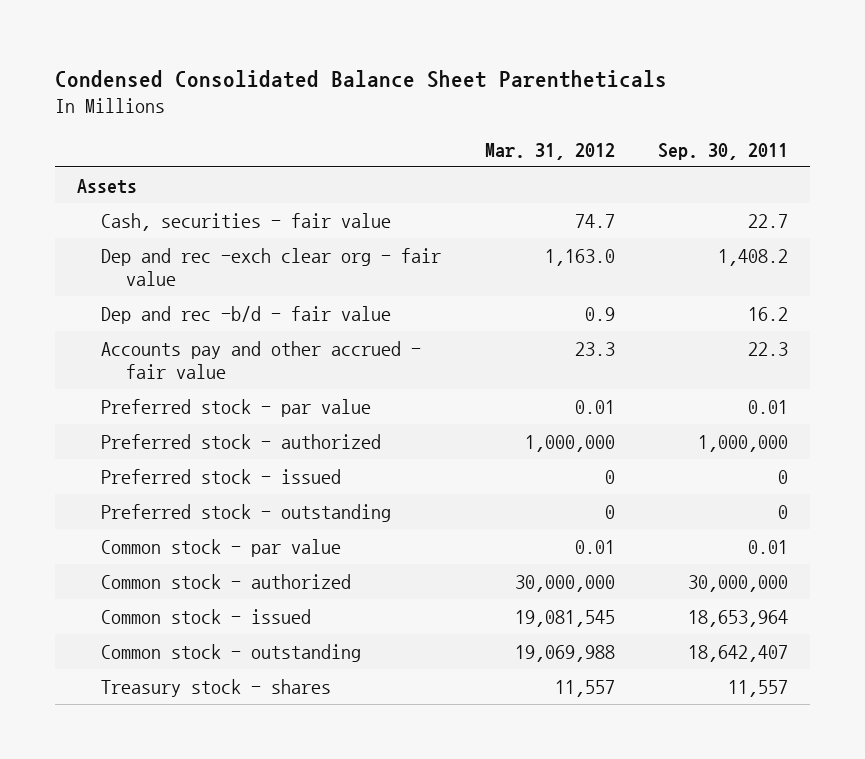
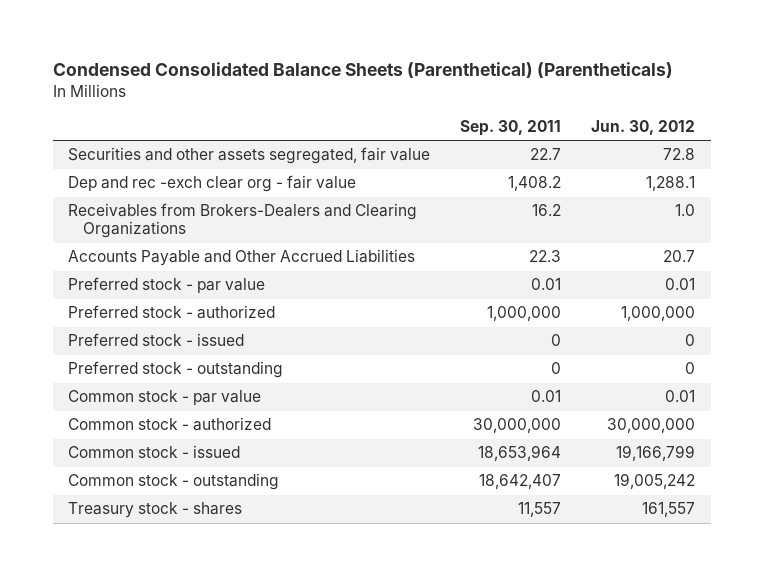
[54,69,667,88] Condensed Consolidated Balance Sheet Parentheticals -> [52,62,673,79] Condensed Consolidated Balance Sheets (Parenthetical) (Parentheticals)
[484,142,615,160] Mar. 31, 2012 -> none
none -> [591,120,696,136] Jun. 30, 2012
[76,178,137,194] Assets -> none
[101,212,392,231] Cash, securities - fair value -> [67,147,430,165] Securities and other assets segregated, fair value
[101,305,392,324] Dep and rec -b/d - fair value -> [67,203,417,239] Receivables from Brokers-Dealers and Clearing Organizations
[101,340,422,380] Accounts pay and other accrued - fair value -> [67,249,415,267] Accounts Payable and Other Accrued Liabilities

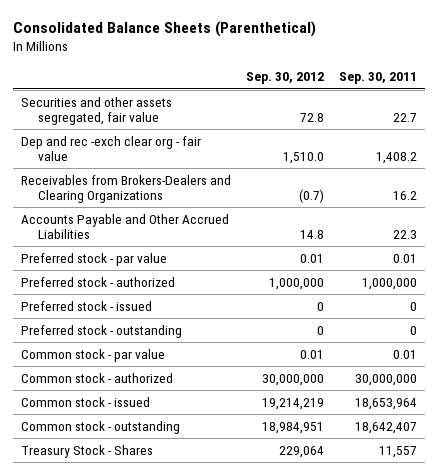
[52,62,673,79] Condensed Consolidated Balance Sheets (Parenthetical) (Parentheticals) -> [12,21,316,38] Consolidated Balance Sheets (Parenthetical)
[591,120,696,136] Jun. 30, 2012 -> none
none -> [245,72,324,85] Sep. 30, 2012
[67,502,242,519] Treasury stock - shares -> [20,444,153,458] Treasury Stock - Shares

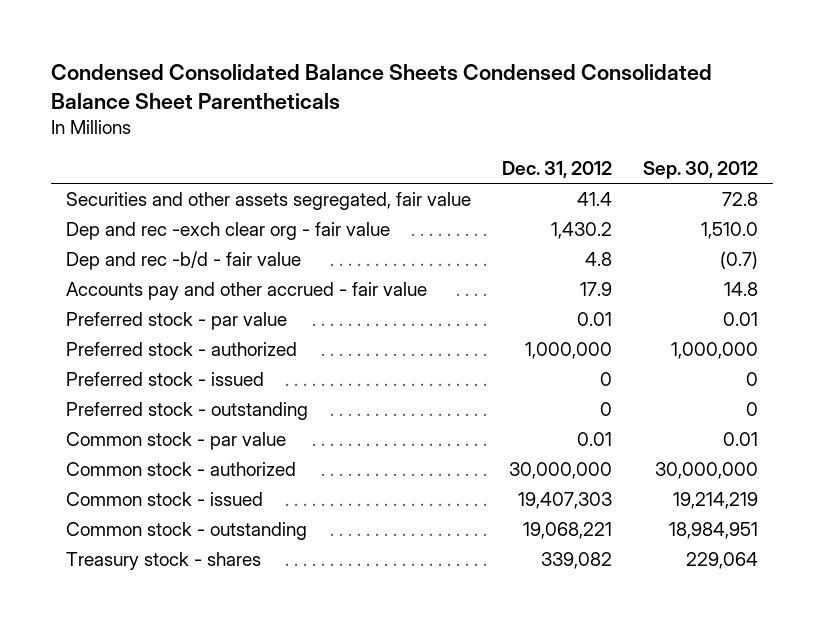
[12,21,316,38] Consolidated Balance Sheets (Parenthetical) -> [50,63,712,110] Condensed Consolidated Balance Sheets Condensed Consolidated Balance Sheet Parentheticals
[339,72,418,85] Sep. 30, 2011 -> none
none -> [501,161,612,179] Dec. 31, 2012
[20,174,231,204] Receivables from Brokers-Dealers and Clearing Organizations -> none
none -> [66,250,302,270] Dep and rec -b/d - fair value
[20,213,229,240] Accounts Payable and Other Accrued Liabilities -> [66,281,428,300] Accounts pay and other accrued - fair value
[20,444,153,458] Treasury Stock - Shares -> [66,551,262,570] Treasury stock - shares

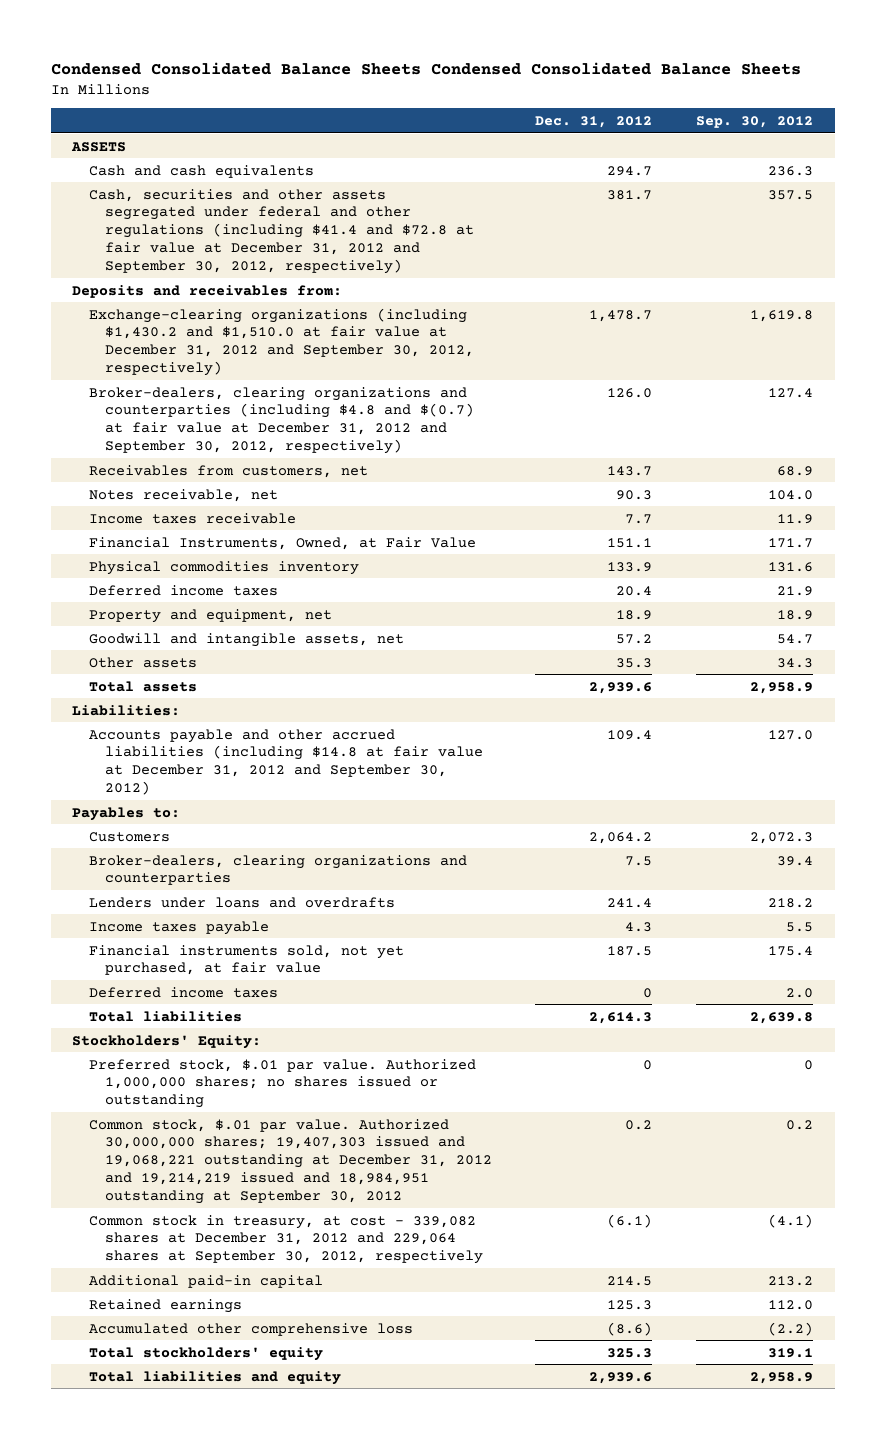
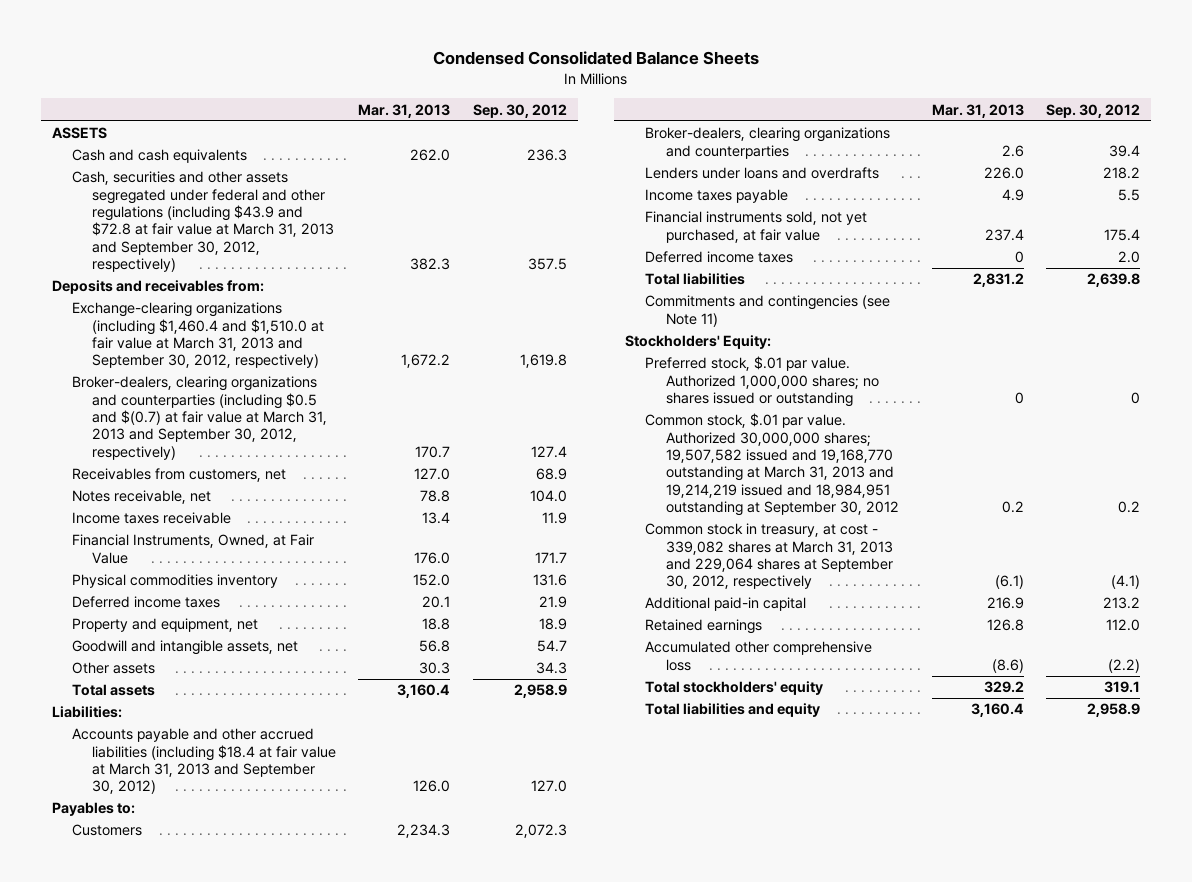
[50,61,801,75] Condensed Consolidated Balance Sheets Condensed Consolidated Balance Sheets -> [432,50,759,65] Condensed Consolidated Balance Sheets
[535,115,653,128] Dec. 31, 2012 -> none
none -> [358,103,451,118] Mar. 31, 2013
[88,188,474,275] Cash, securities and other assets segregated under federal and other regulations (including $41.4 and $72.8 at fair value at December 31, 2012 and September 30, 2012, respectively) -> [72,171,335,273] Cash, securities and other assets segregated under federal and other regulations (including $43.9 and $72.8 at fair value at March 31, 2013 and September 30, 2012, respectively)
[88,307,474,377] Exchange-clearing organizations (including $1,430.2 and $1,510.0 at fair value at December 31, 2012 and September 30, 2012, respectively) -> [72,302,325,369] Exchange-clearing organizations (including $1,460.4 and $1,510.0 at fair value at March 31, 2013 and September 30, 2012, respectively)
[88,386,474,455] Broker-dealers, clearing organizations and counterparties (including $4.8 and $(0.7) at fair value at December 31, 2012 and September 30, 2012, respectively) -> [72,376,328,460] Broker-dealers, clearing organizations and counterparties (including $0.5 and $(0.7) at fair value at March 31, 2013 and September 30, 2012, respectively)
[88,728,483,796] Accounts payable and other accrued liabilities (including $14.8 at fair value at December 31, 2012 and September 30, 2012) -> [72,728,337,795] Accounts payable and other accrued liabilities (including $18.4 at fair value at March 31, 2013 and September 30, 2012)
none -> [645,295,891,327] Commitments and contingencies (see Note 11)
[88,1118,492,1205] Common stock, $.01 par value. Authorized 30,000,000 shares; 19,407,303 issued and 19,068,221 outstanding at December 31, 2012 and 19,214,219 issued and 18,984,951 outstanding at September 30, 2012 -> [645,413,899,517] Common stock, $.01 par value. Authorized 30,000,000 shares; 19,507,582 issued and 19,168,770 outstanding at March 31, 2013 and 19,214,219 issued and 18,984,951 outstanding at September 30, 2012
[88,1214,483,1265] Common stock in treasury, at cost - 339,082 shares at December 31, 2012 and 229,064 shares at September 30, 2012, respectively -> [645,523,893,590] Common stock in treasury, at cost - 339,082 shares at March 31, 2013 and 229,064 shares at September 30, 2012, respectively

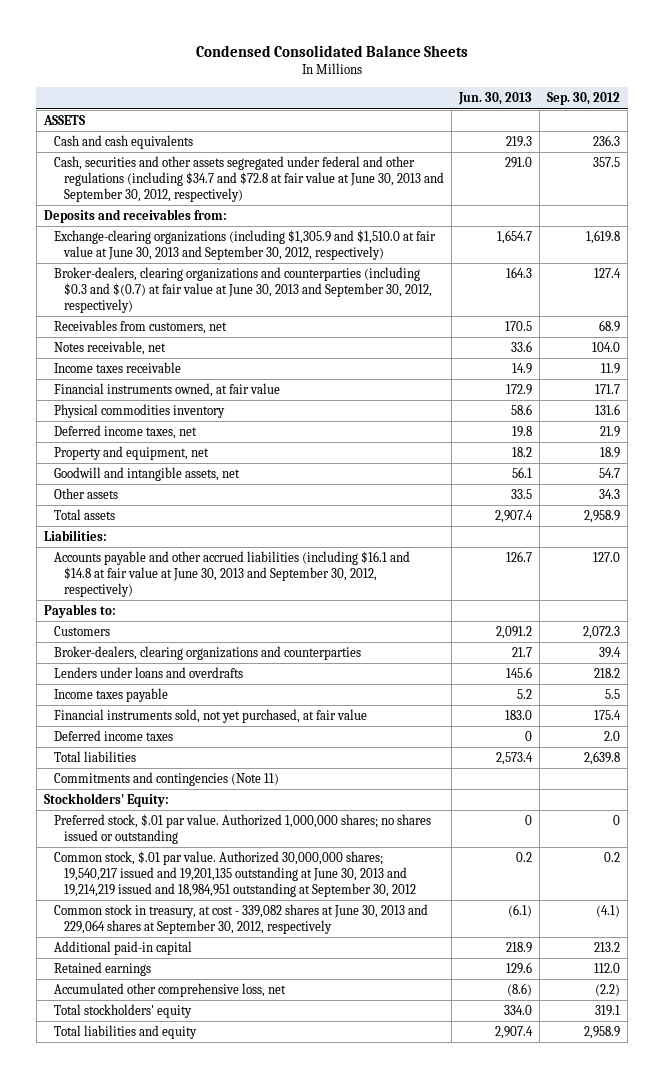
[358,103,451,118] Mar. 31, 2013 -> none
none -> [457,92,532,106] Jun. 30, 2013
[72,171,335,273] Cash, securities and other assets segregated under federal and other regulations (including $43.9 and $72.8 at fair value at March 31, 2013 and September 30, 2012, respectively) -> [53,156,444,203] Cash, securities and other assets segregated under federal and other regulations (including $34.7 and $72.8 at fair value at June 30, 2013 and September 30, 2012, respectively)
[72,302,325,369] Exchange-clearing organizations (including $1,460.4 and $1,510.0 at fair value at March 31, 2013 and September 30, 2012, respectively) -> [53,230,436,261] Exchange-clearing organizations (including $1,305.9 and $1,510.0 at fair value at June 30, 2013 and September 30, 2012, respectively)
[72,376,328,460] Broker-dealers, clearing organizations and counterparties (including $0.5 and $(0.7) at fair value at March 31, 2013 and September 30, 2012, respectively) -> [53,267,432,314] Broker-dealers, clearing organizations and counterparties (including $0.3 and $(0.7) at fair value at June 30, 2013 and September 30, 2012, respectively)
[72,534,315,564] Financial Instruments, Owned, at Fair Value -> [53,383,280,398] Financial instruments owned, at fair value
[72,596,221,609] Deferred income taxes -> [53,425,197,440] Deferred income taxes, net
[72,728,337,795] Accounts payable and other accrued liabilities (including $18.4 at fair value at March 31, 2013 and September 30, 2012) -> [53,551,410,598] Accounts payable and other accrued liabilities (including $16.1 and $14.8 at fair value at June 30, 2013 and September 30, 2012, respectively)
[645,295,891,327] Commitments and contingencies (see Note 11) -> [53,772,279,787] Commitments and contingencies (Note 11)
[645,413,899,517] Common stock, $.01 par value. Authorized 30,000,000 shares; 19,507,582 issued and 19,168,770 outstanding at March 31, 2013 and 19,214,219 issued and 18,984,951 outstanding at September 30, 2012 -> [53,851,416,898] Common stock, $.01 par value. Authorized 30,000,000 shares; 19,540,217 issued and 19,201,135 outstanding at June 30, 2013 and 19,214,219 issued and 18,984,951 outstanding at September 30, 2012
[645,523,893,590] Common stock in treasury, at cost - 339,082 shares at March 31, 2013 and 229,064 shares at September 30, 2012, respectively -> [53,904,428,935] Common stock in treasury, at cost - 339,082 shares at June 30, 2013 and 229,064 shares at September 30, 2012, respectively
[645,641,873,671] Accumulated other comprehensive loss -> [53,983,286,998] Accumulated other comprehensive loss, net

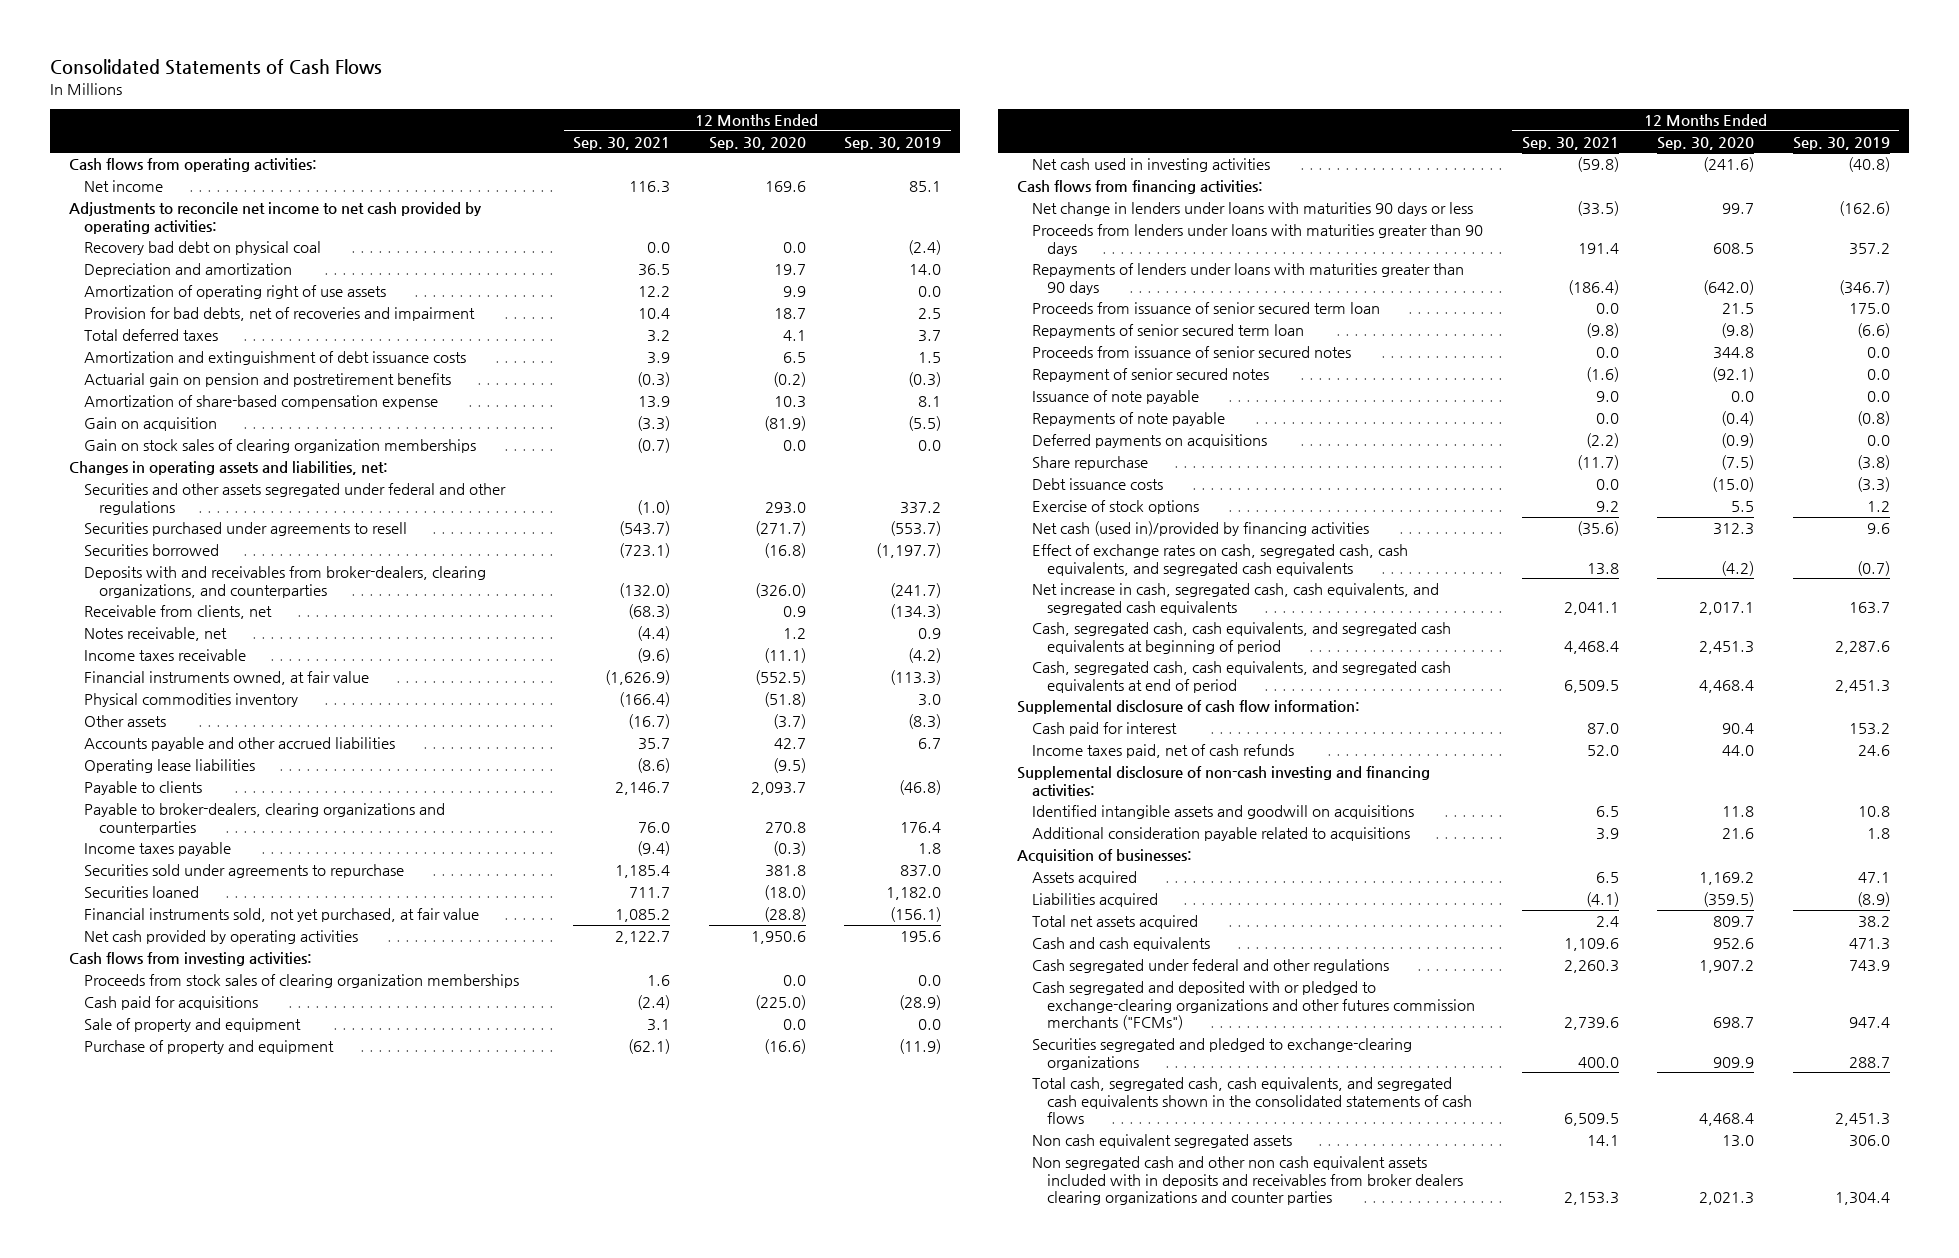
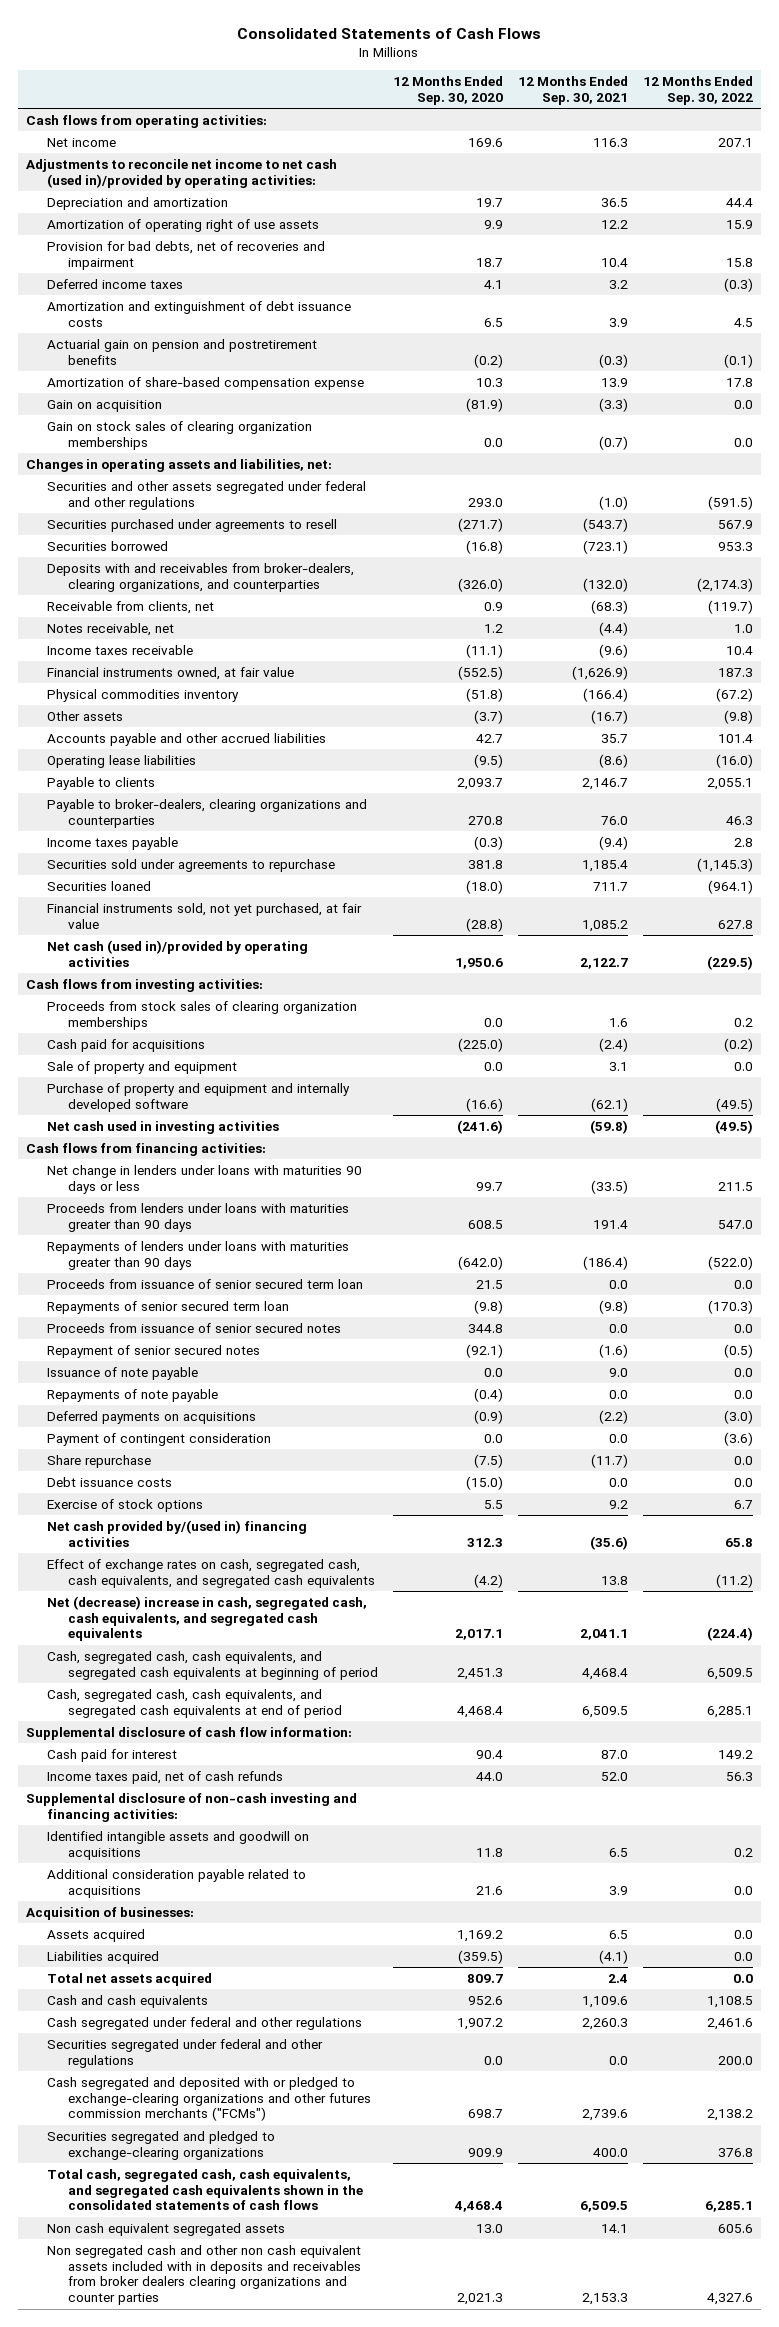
[844,136,942,150] Sep. 30, 2019 -> none
none -> [643,76,754,105] 12 Months Ended Sep. 30, 2022
[83,241,321,256] Recovery bad debt on physical coal -> none
[68,202,482,234] Adjustments to reconcile net income to net cash provided by operating activities: -> [25,158,337,188] Adjustments to reconcile net income to net cash (used in)/provided by operating activities:
[83,329,218,342] Total deferred taxes -> [46,278,183,289] Deferred income taxes
[83,930,358,945] Net cash provided by operating activities -> [46,939,308,967] Net cash (used in)/provided by operating activities
[83,1040,334,1055] Purchase of property and equipment -> [46,1082,350,1112] Purchase of property and equipment and internally developed software
none -> [46,1432,271,1446] Payment of contingent consideration
[1032,521,1370,537] Net cash (used in)/provided by financing activities -> [46,1519,307,1547] Net cash provided by/(used in) financing activities
[1032,583,1440,615] Net increase in cash, segregated cash, cash equivalents, and segregated cash equivalents -> [46,1595,367,1642] Net (decrease) increase in cash, segregated cash, cash equivalents, and segregated cash equivalents
none -> [46,2038,323,2068] Securities segregated under federal and other regulations

